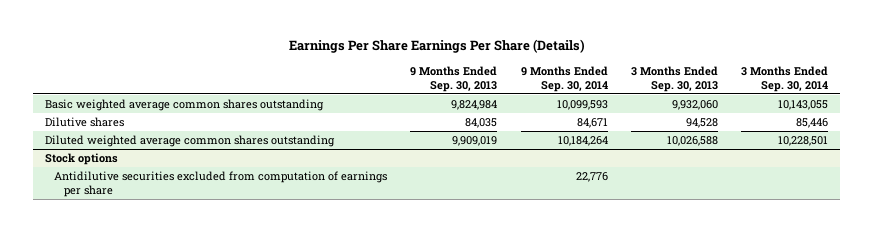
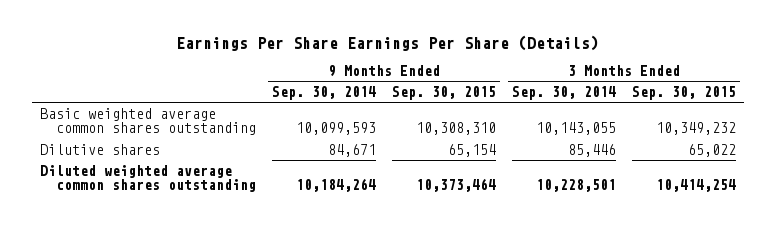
[410,65,498,92] 9 Months Ended Sep. 30, 2013 -> none
[631,65,719,92] 3 Months Ended Sep. 30, 2013 -> none
none -> [391,86,496,101] Sep. 30, 2015
none -> [631,86,736,101] Sep. 30, 2015
[44,153,118,166] Stock options -> none
[54,171,388,198] Antidilutive securities excluded from computation of earnings per share -> none

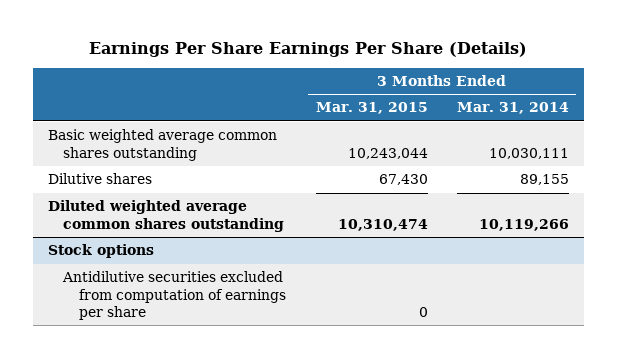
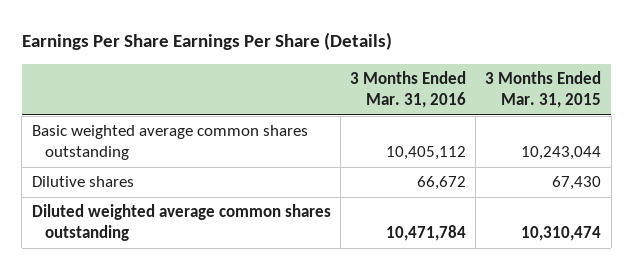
[457,102,570,115] Mar. 31, 2014 -> none
none -> [350,71,467,109] 3 Months Ended Mar. 31, 2016
[47,244,154,259] Stock options -> none
[62,271,287,321] Antidilutive securities excluded from computation of earnings per share -> none

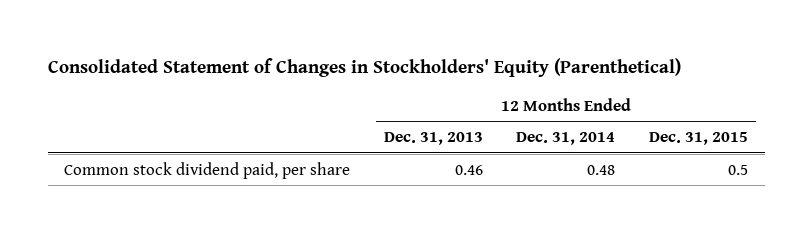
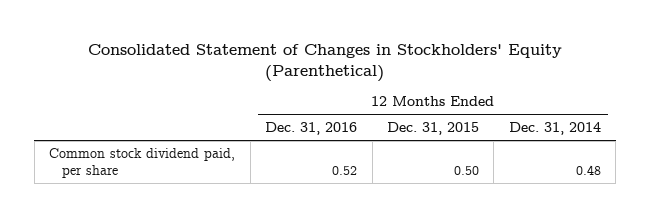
[383,132,483,146] Dec. 31, 2013 -> none
none -> [265,121,358,135] Dec. 31, 2016
[727,164,748,175] 0.5 -> [453,165,479,175] 0.50

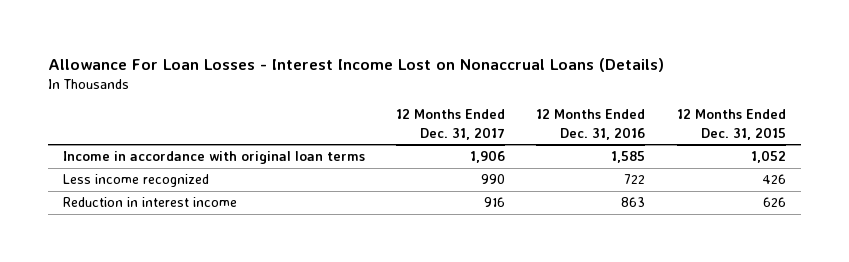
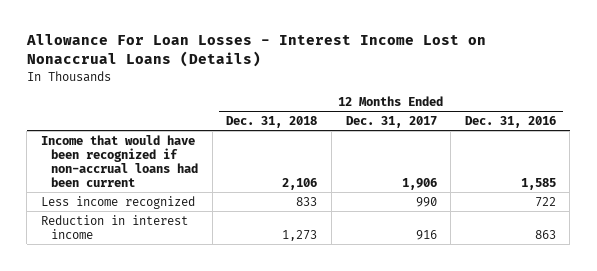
[676,109,786,140] 12 Months Ended Dec. 31, 2015 -> none
none -> [226,115,318,128] Dec. 31, 2018
[63,151,366,165] Income in accordance with original loan terms -> [40,134,199,187] Income that would have been recognized if non-accrual loans had been current

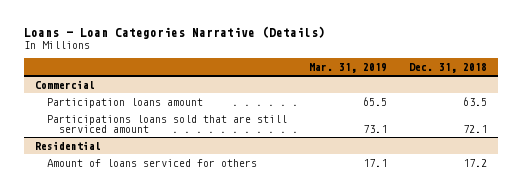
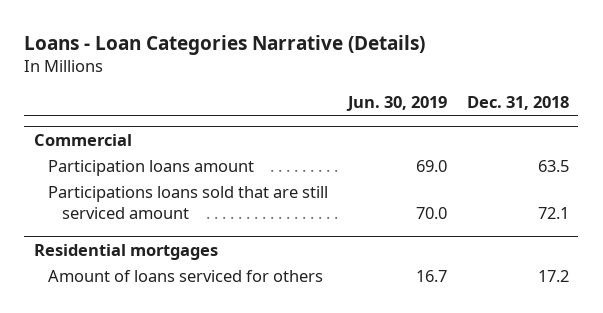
[308,62,387,73] Mar. 31, 2019 -> none
none -> [345,96,447,112] Jun. 30, 2019
[34,140,101,150] Residential -> [34,243,219,260] Residential mortgages

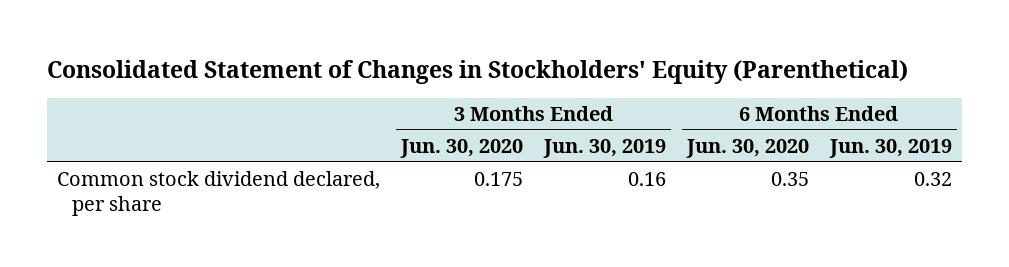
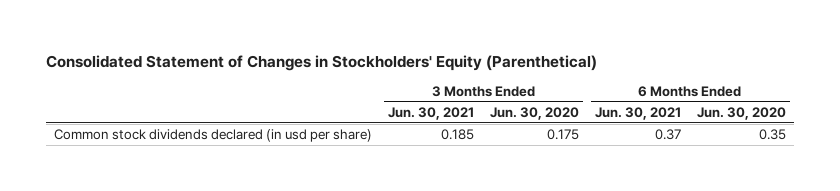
[543,139,667,159] Jun. 30, 2019 -> none
[828,139,952,159] Jun. 30, 2019 -> none
none -> [388,106,475,120] Jun. 30, 2021
none -> [595,106,682,120] Jun. 30, 2021
[57,171,381,217] Common stock dividend declared, per share -> [54,129,373,143] Common stock dividends declared (in usd per share)

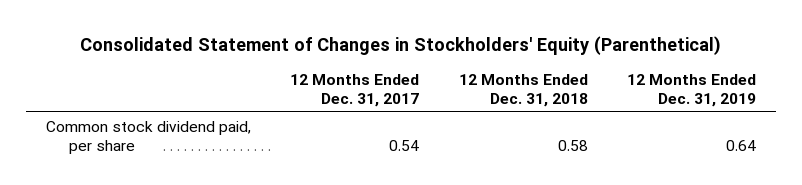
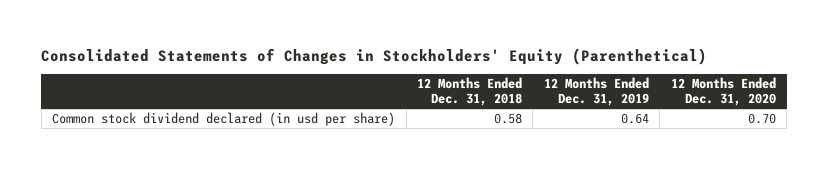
[79,35,721,55] Consolidated Statement of Changes in Stockholders' Equity (Parenthetical) -> [41,48,708,66] Consolidated Statements of Changes in Stockholders' Equity (Parenthetical)
[290,74,420,108] 12 Months Ended Dec. 31, 2017 -> none
none -> [670,77,776,107] 12 Months Ended Dec. 31, 2020
[46,120,252,154] Common stock dividend paid, per share -> [52,111,396,126] Common stock dividend declared (in usd per share)

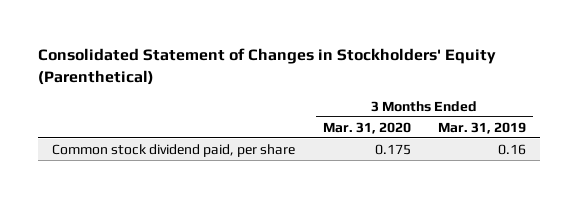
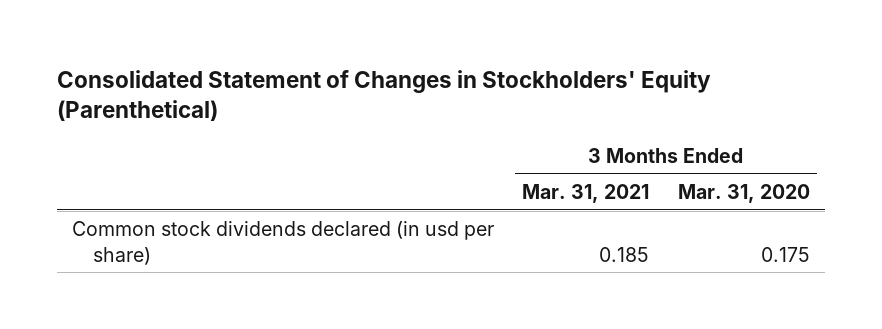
[438,121,527,134] Mar. 31, 2019 -> none
none -> [522,184,650,204] Mar. 31, 2021
[52,143,296,157] Common stock dividend paid, per share -> [71,221,494,265] Common stock dividends declared (in usd per share)

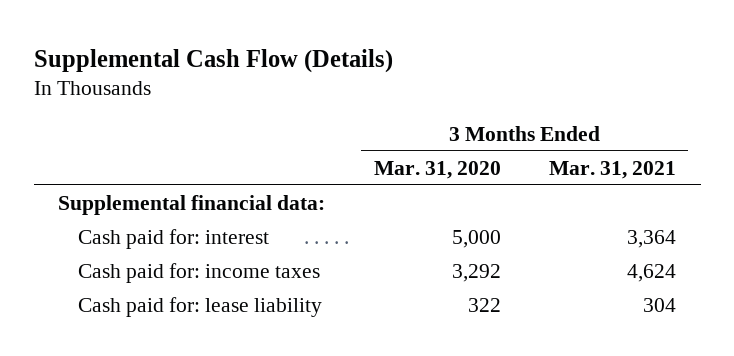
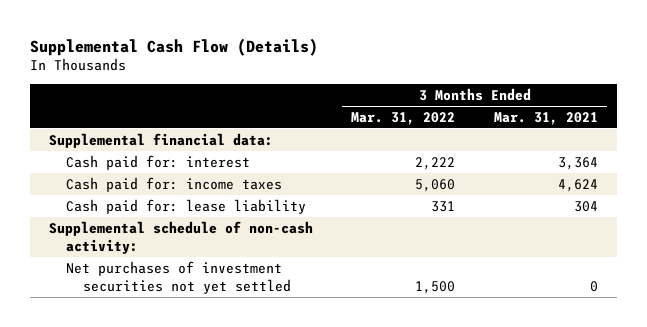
[373,160,501,179] Mar. 31, 2020 -> none
none -> [351,111,456,125] Mar. 31, 2022
none -> [49,220,314,254] Supplemental schedule of non-cash activity:
none -> [65,260,291,294] Net purchases of investment securities not yet settled

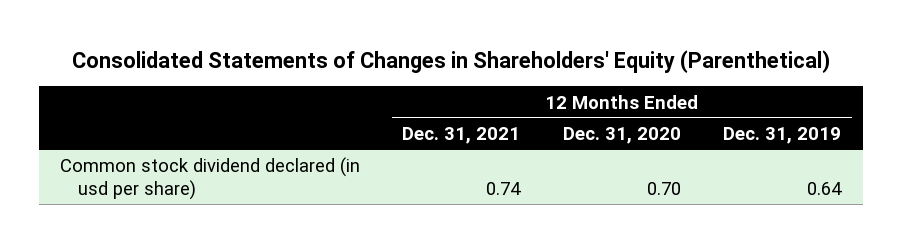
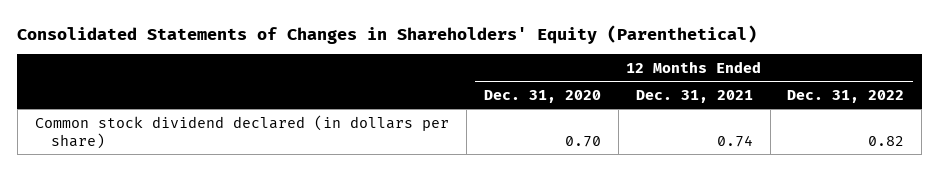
[723,127,842,145] Dec. 31, 2019 -> none
none -> [787,89,905,103] Dec. 31, 2022
[59,157,360,200] Common stock dividend declared (in usd per share) -> [34,114,449,149] Common stock dividend declared (in dollars per share)

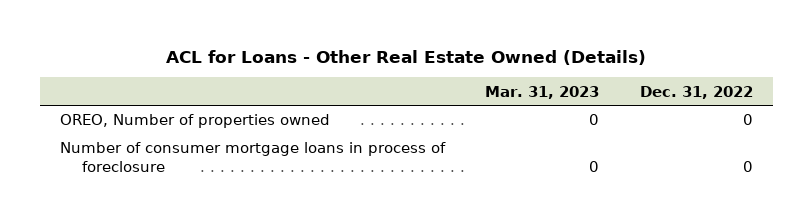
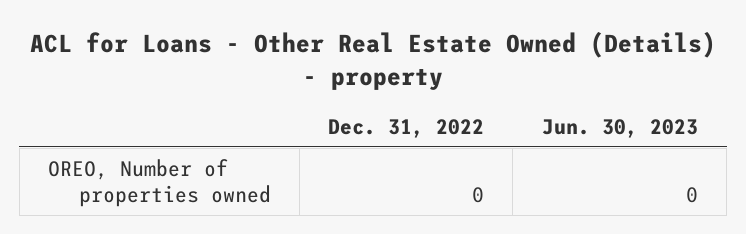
[166,49,647,65] ACL for Loans - Other Real Estate Owned (Details) -> [30,31,717,91] ACL for Loans - Other Real Estate Owned (Details) - property
[485,85,600,99] Mar. 31, 2023 -> none
none -> [541,119,698,139] Jun. 30, 2023
[59,142,446,172] Number of consumer mortgage loans in process of foreclosure -> none

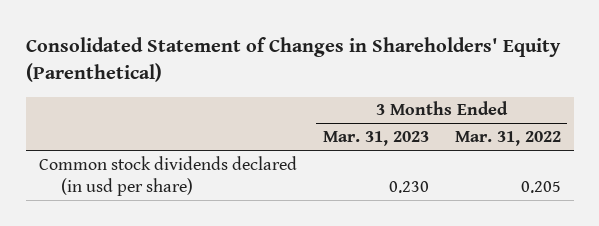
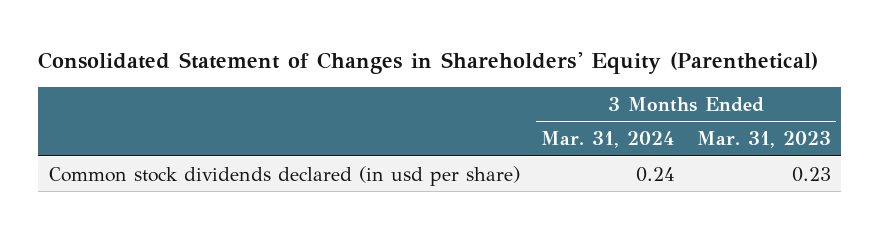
[454,131,561,147] Mar. 31, 2022 -> none
none -> [541,131,676,149] Mar. 31, 2024
[388,180,429,193] 0.230 -> [791,166,831,182] 0.23

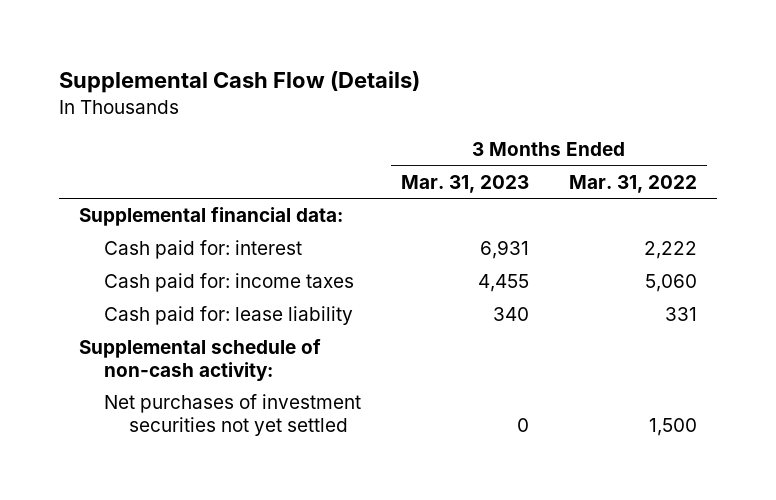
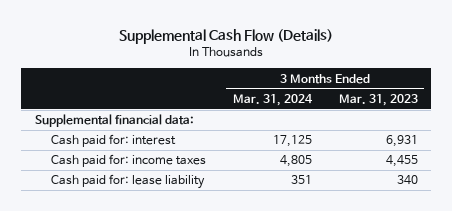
[569,174,698,193] Mar. 31, 2022 -> none
none -> [232,93,313,106] Mar. 31, 2024
[78,339,321,381] Supplemental schedule of non-cash activity: -> none
[104,394,362,436] Net purchases of investment securities not yet settled -> none

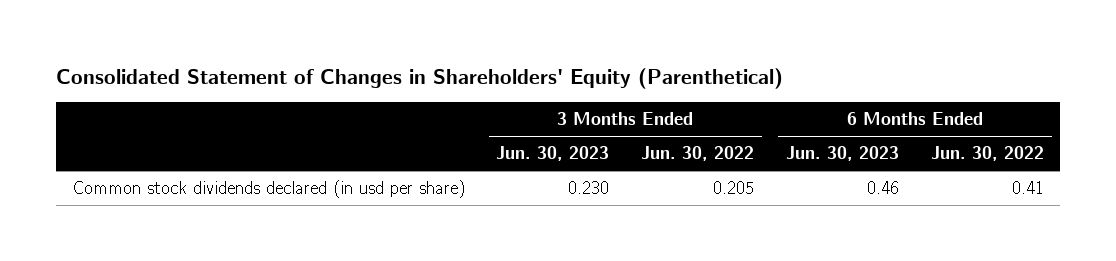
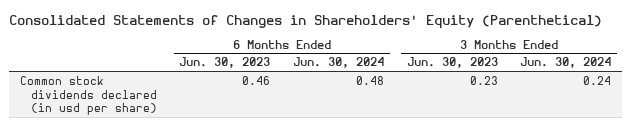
[55,67,783,89] Consolidated Statement of Changes in Shareholders' Equity (Parenthetical) -> [8,15,602,30] Consolidated Statements of Changes in Shareholders' Equity (Parenthetical)
[641,146,755,162] Jun. 30, 2022 -> none
[930,146,1044,162] Jun. 30, 2022 -> none
none -> [292,57,384,69] Jun. 30, 2024
none -> [520,57,612,69] Jun. 30, 2024
[568,181,610,195] 0.230 -> [469,75,498,85] 0.23

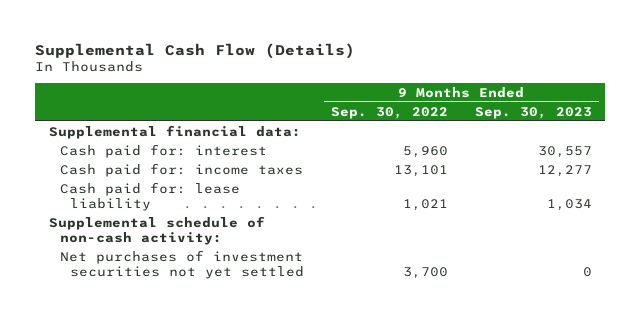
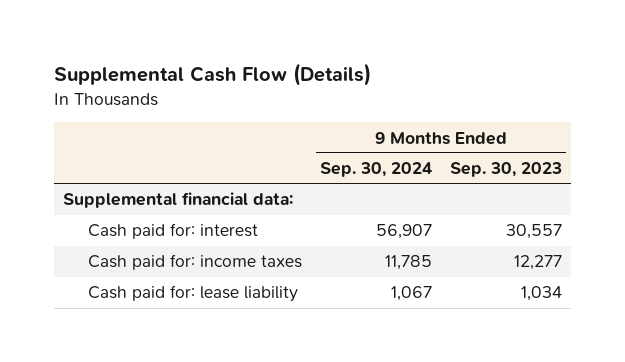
[331,106,449,119] Sep. 30, 2022 -> none
none -> [320,162,433,178] Sep. 30, 2024
[48,215,265,245] Supplemental schedule of non-cash activity: -> none
[59,249,305,279] Net purchases of investment securities not yet settled -> none

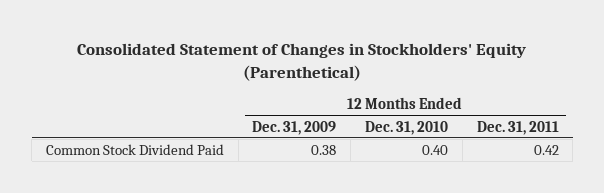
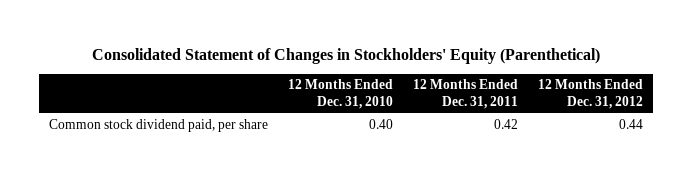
[252,120,337,135] Dec. 31, 2009 -> none
none -> [537,79,643,109] 12 Months Ended Dec. 31, 2012
[45,144,224,156] Common Stock Dividend Paid -> [48,118,268,132] Common stock dividend paid, per share

